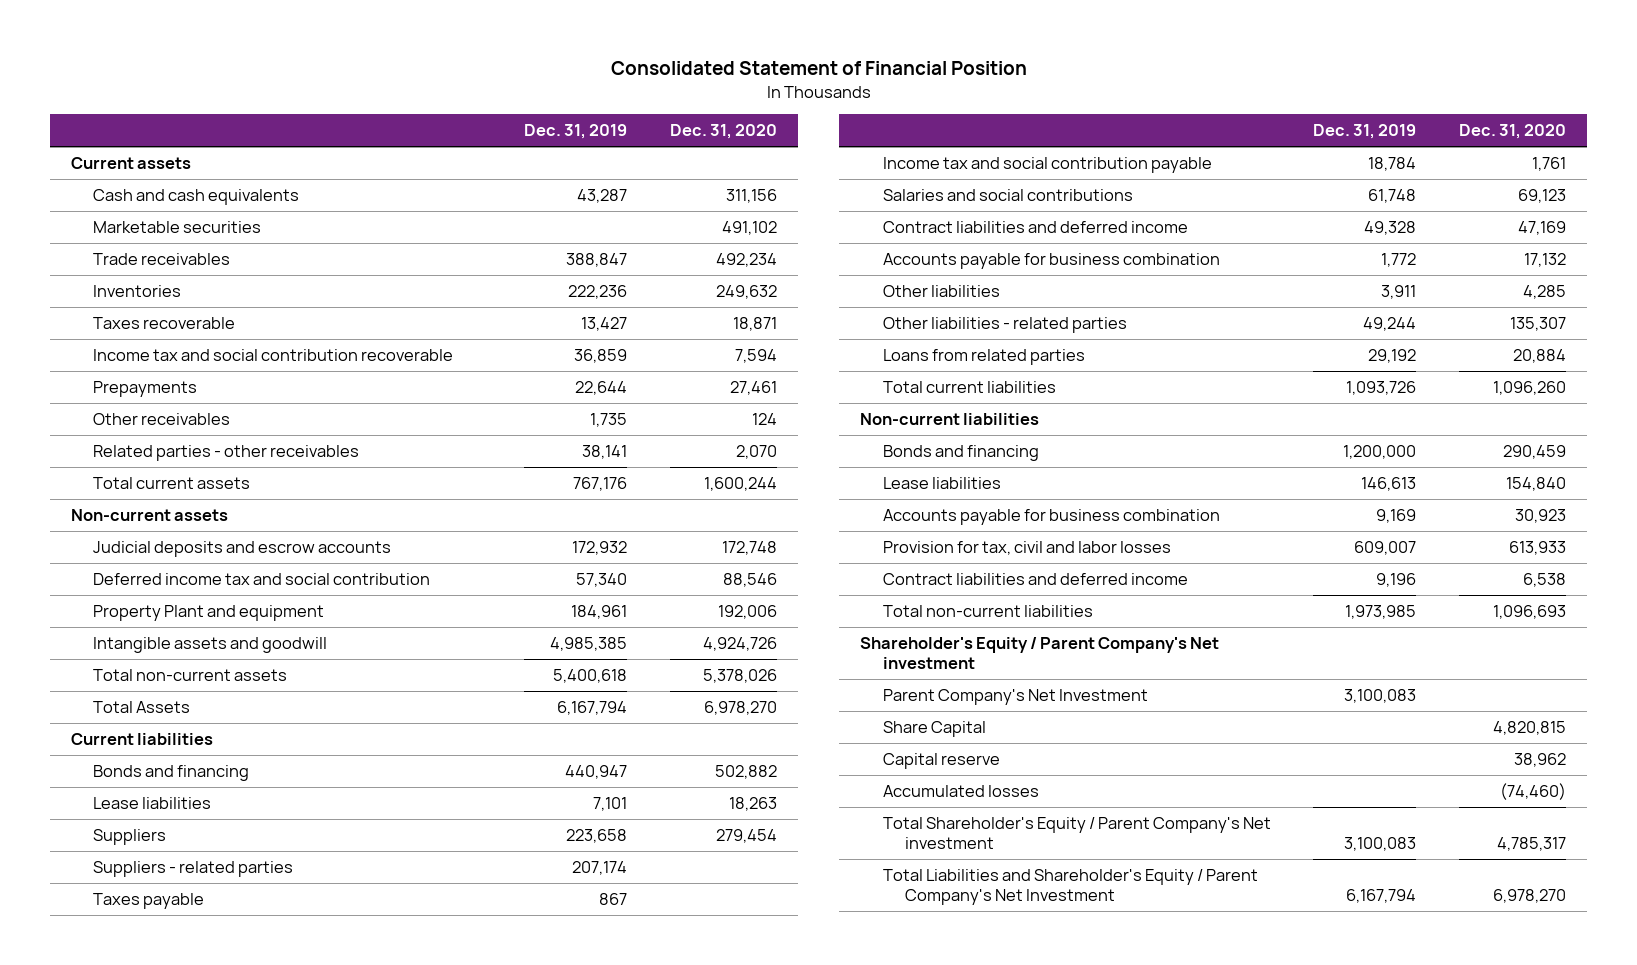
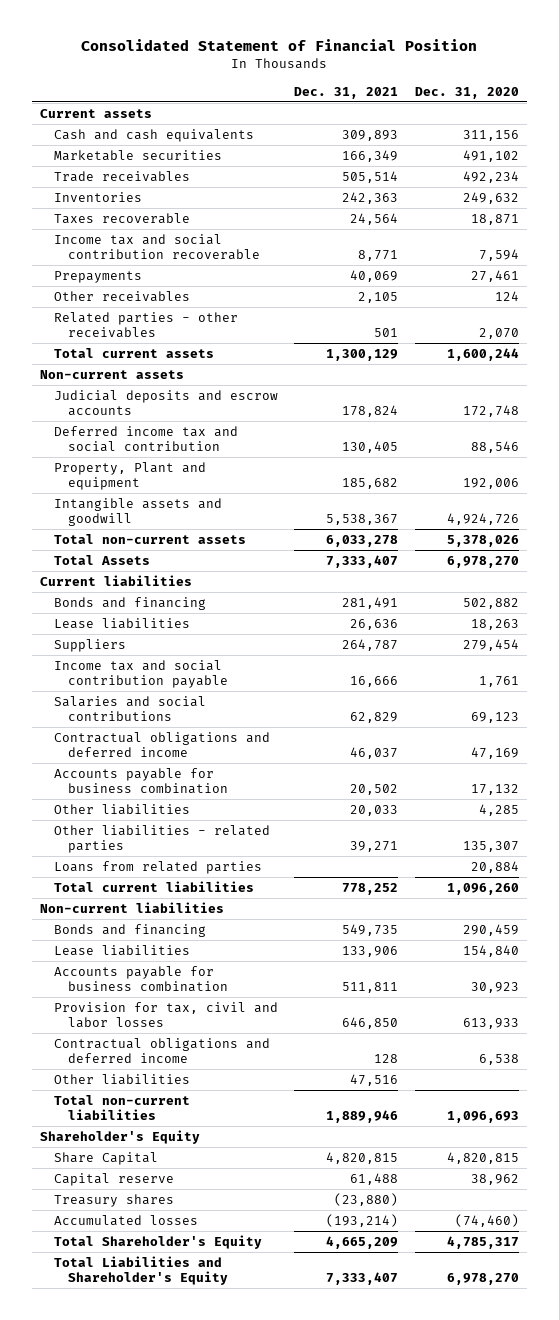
[523,124,627,140] Dec. 31, 2019 -> none
none -> [294,86,399,99] Dec. 31, 2021
[93,605,325,622] Property Plant and equipment -> [53,461,206,490] Property, Plant and equipment
[93,861,294,878] Suppliers - related parties -> none
[93,893,205,910] Taxes payable -> none
[882,221,1188,234] Contract liabilities and deferred income -> [53,731,270,757] Contractual obligations and deferred income
[882,573,1188,586] Contract liabilities and deferred income -> [53,1037,270,1063] Contractual obligations and deferred income
none -> [53,1073,190,1085] Other liabilities
[882,689,1148,706] Parent Company's Net Investment -> none
[860,637,1220,670] Shareholder's Equity / Parent Company's Net investment -> [39,1129,200,1144] Shareholder's Equity
none -> [53,1193,174,1207] Treasury shares
[882,817,1271,850] Total Shareholder's Equity / Parent Company's Net investment -> [53,1234,262,1249] Total Shareholder's Equity
[882,869,1258,906] Total Liabilities and Shareholder's Equity / Parent Company's Net Investment -> [53,1255,228,1285] Total Liabilities and Shareholder's Equity

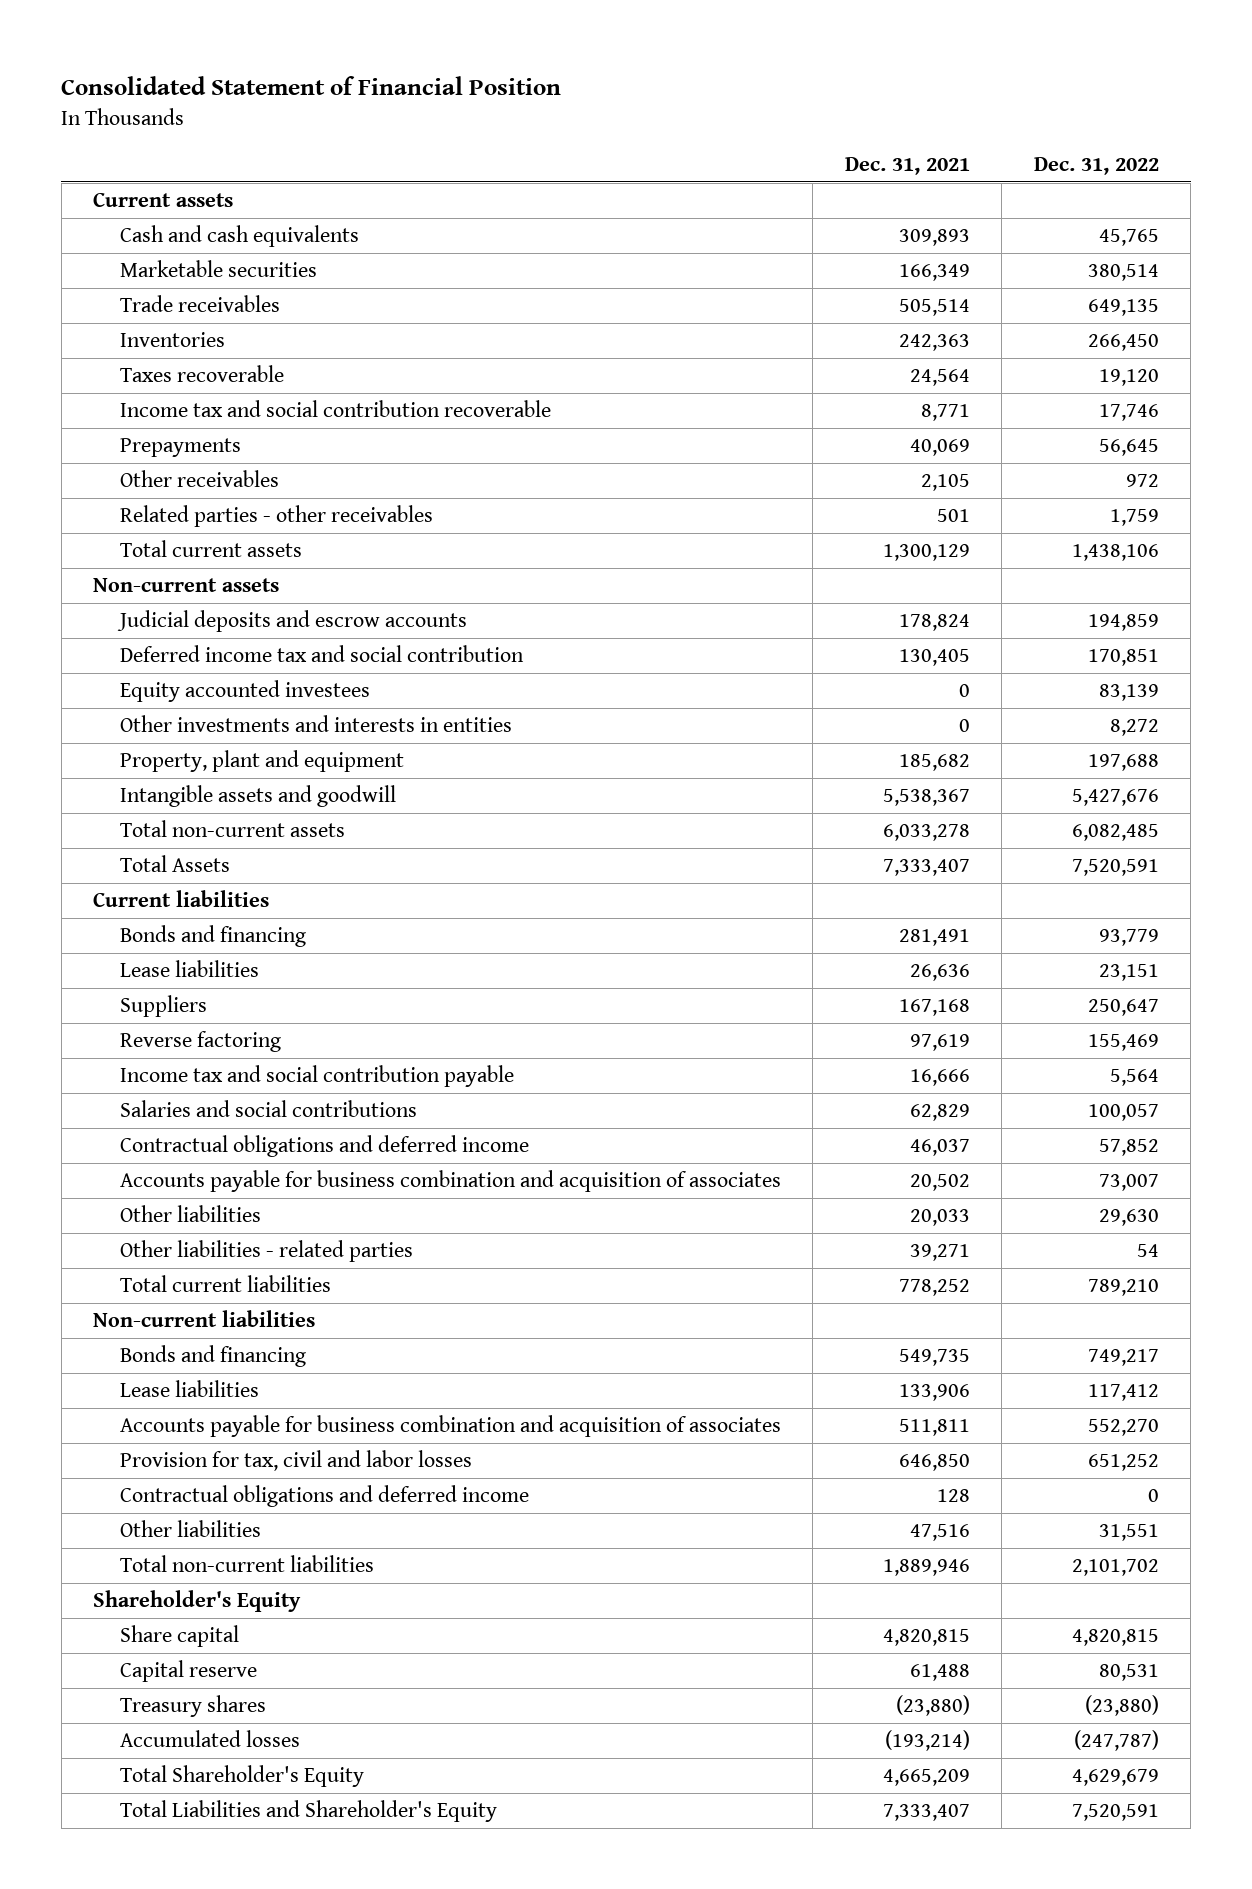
[414,86,519,99] Dec. 31, 2020 -> none
none -> [1033,156,1159,175] Dec. 31, 2022
none -> [119,680,370,703] Equity accounted investees
none -> [119,715,512,733] Other investments and interests in entities
[53,461,206,490] Property, Plant and equipment -> [119,750,404,773] Property, plant and equipment
[342,638,399,651] 264,787 -> [898,999,970,1017] 167,168
none -> [119,1031,281,1053] Reverse factoring
[53,767,228,794] Accounts payable for business combination -> [119,1170,781,1193] Accounts payable for business combination and acquisition of associates
[53,860,262,874] Loans from related parties -> none
[53,965,228,992] Accounts payable for business combination -> [119,1415,781,1438] Accounts payable for business combination and acquisition of associates
[53,1151,158,1165] Share Capital -> [119,1625,239,1648] Share capital

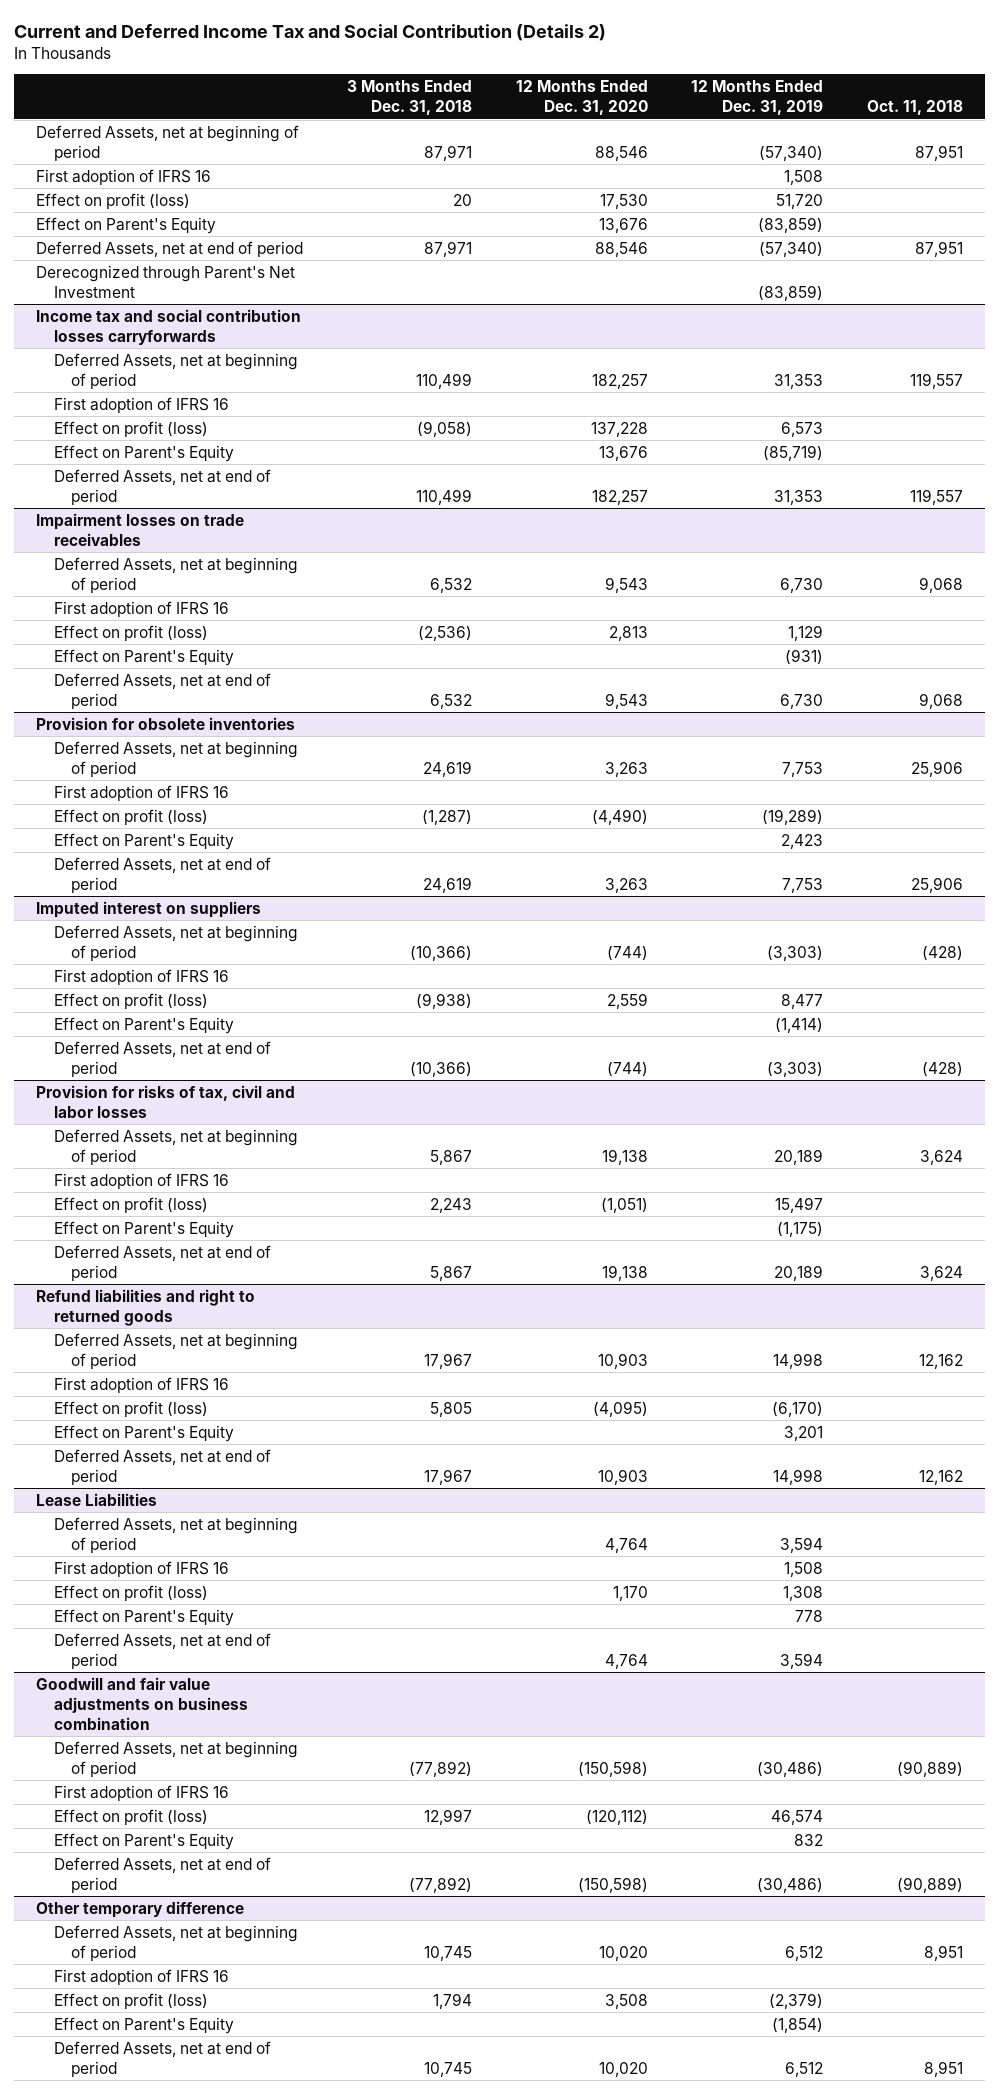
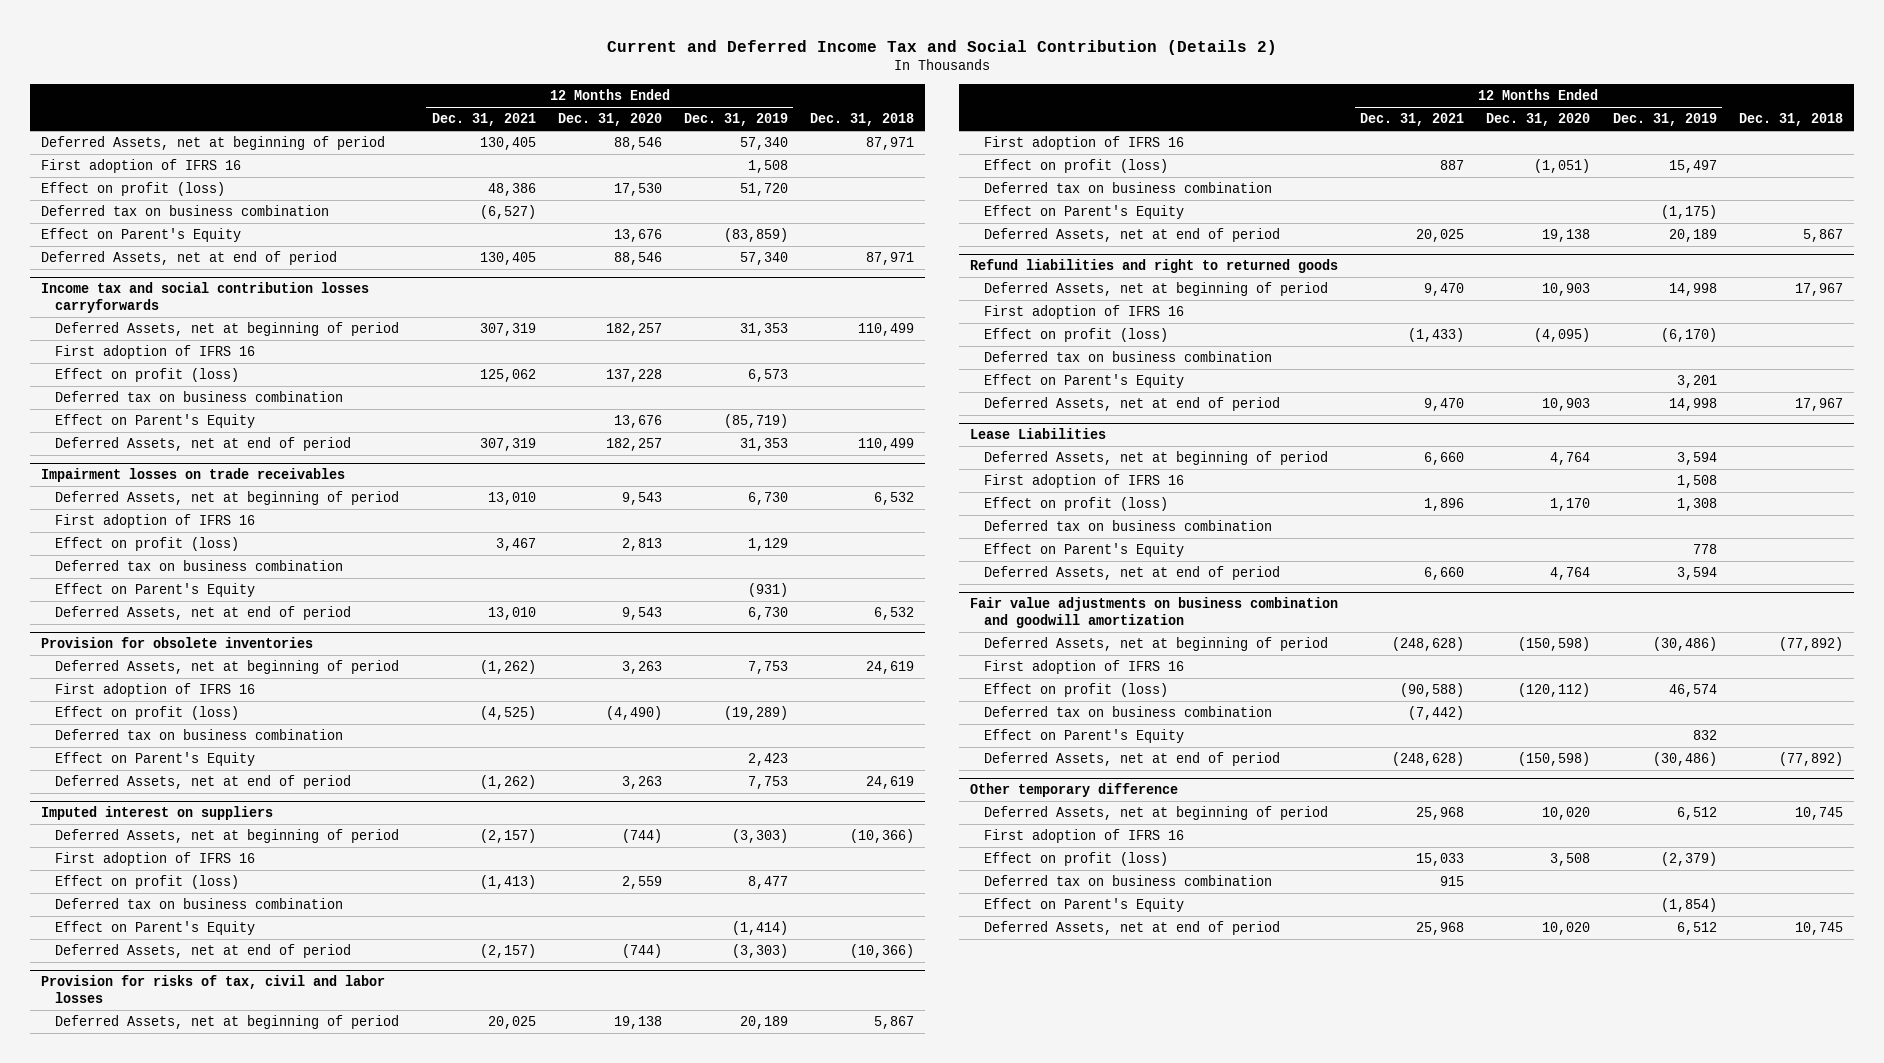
[346,80,472,116] 3 Months Ended Dec. 31, 2018 -> none
[867,100,964,116] Oct. 11, 2018 -> none
none -> [431,113,536,127] Dec. 31, 2021
none -> [809,113,914,127] Dec. 31, 2018
[759,145,824,161] (57,340) -> [739,137,788,151] 57,340
none -> [41,205,330,217] Deferred tax on business combination
[35,264,295,298] Derecognized through Parent's Net Investment -> none
[759,241,824,257] (57,340) -> [739,252,788,266] 57,340
none -> [55,391,344,403] Deferred tax on business combination
none -> [55,560,344,572] Deferred tax on business combination
none -> [55,729,344,741] Deferred tax on business combination
none -> [55,898,344,910] Deferred tax on business combination
none -> [983,182,1272,194] Deferred tax on business combination
none -> [983,351,1272,363] Deferred tax on business combination
none -> [983,520,1272,532] Deferred tax on business combination
[35,1676,248,1730] Goodwill and fair value adjustments on business combination -> [970,597,1339,628] Fair value adjustments on business combination and goodwill amortization
none -> [983,706,1272,718] Deferred tax on business combination
none -> [983,875,1272,887] Deferred tax on business combination

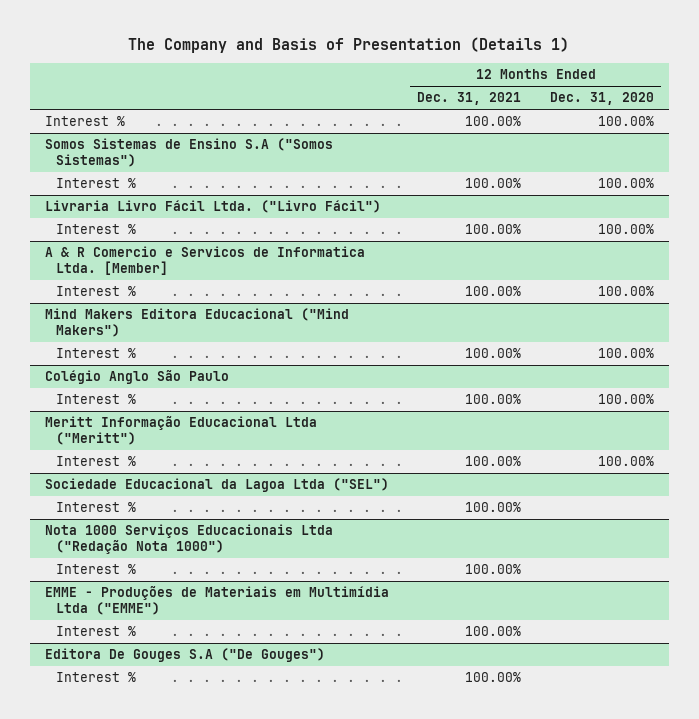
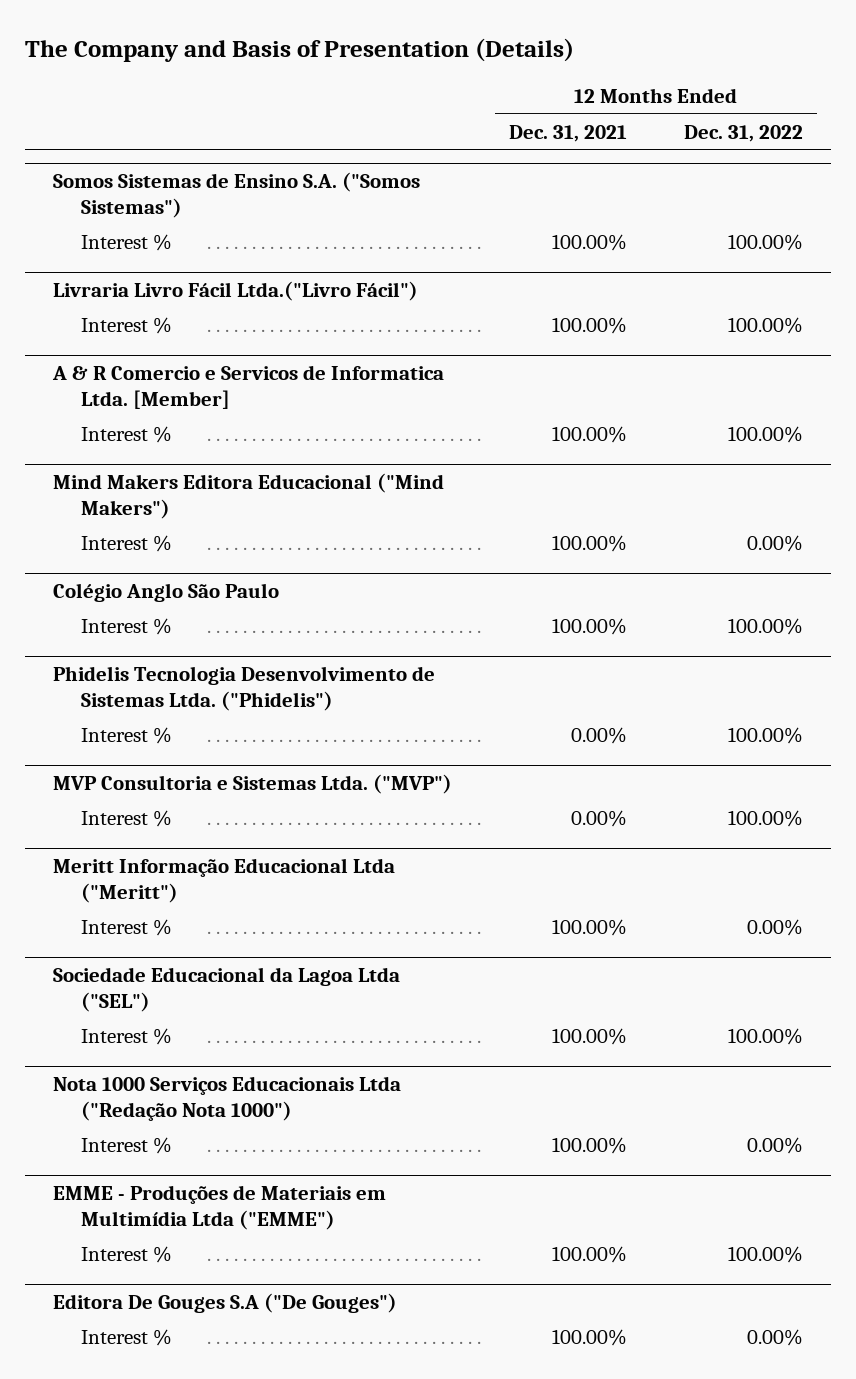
[128,36,570,53] The Company and Basis of Presentation (Details 1) -> [24,38,574,63] The Company and Basis of Presentation (Details)
[550,92,655,106] Dec. 31, 2020 -> none
none -> [683,124,803,142] Dec. 31, 2022
[44,116,125,127] Interest % -> none
[44,138,333,167] Somos Sistemas de Ensino S.A ("Somos Sistemas") -> [53,171,421,218] Somos Sistemas de Ensino S.A. ("Somos Sistemas")
[44,200,381,214] Livraria Livro Fácil Ltda. ("Livro Fácil") -> [53,280,419,301] Livraria Livro Fácil Ltda.("Livro Fácil")
none -> [53,665,436,711] Phidelis Tecnologia Desenvolvimento de Sistemas Ltda. ("Phidelis")
none -> [80,726,172,744] Interest %
none -> [53,773,453,794] MVP Consultoria e Sistemas Ltda. ("MVP")
none -> [80,809,172,827] Interest %

